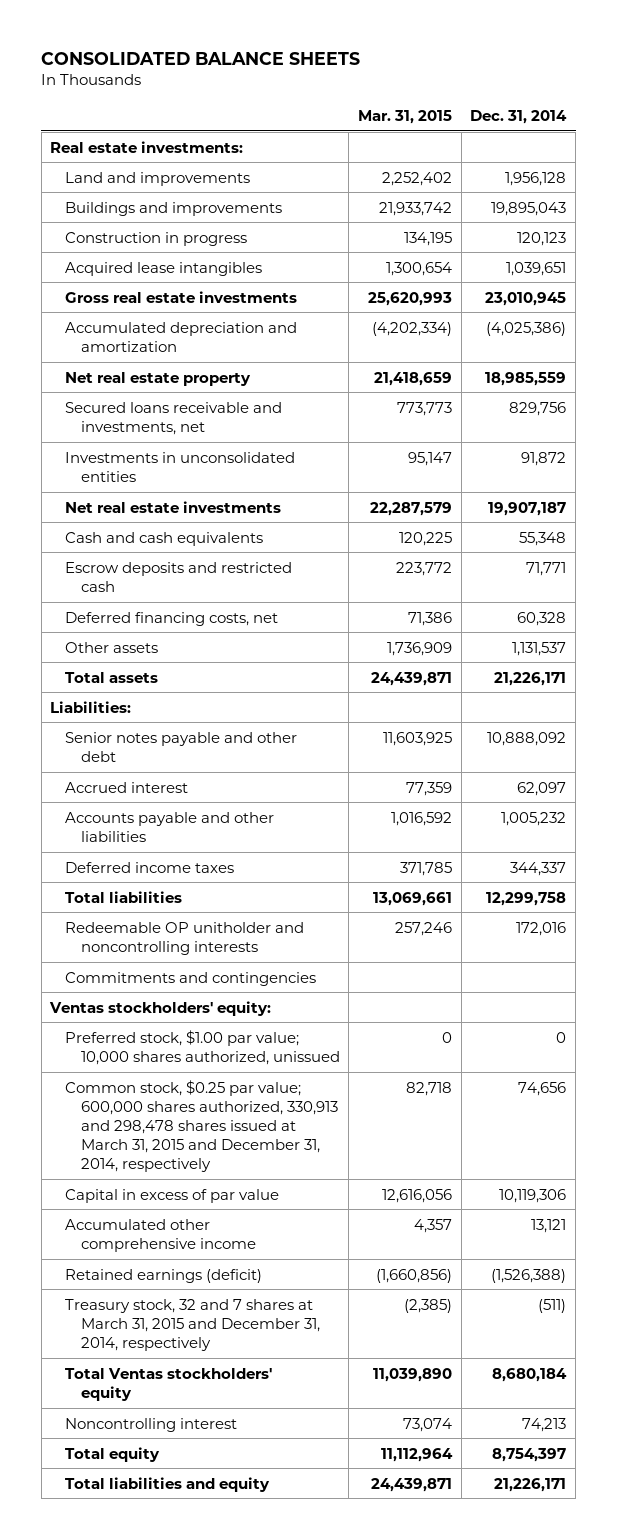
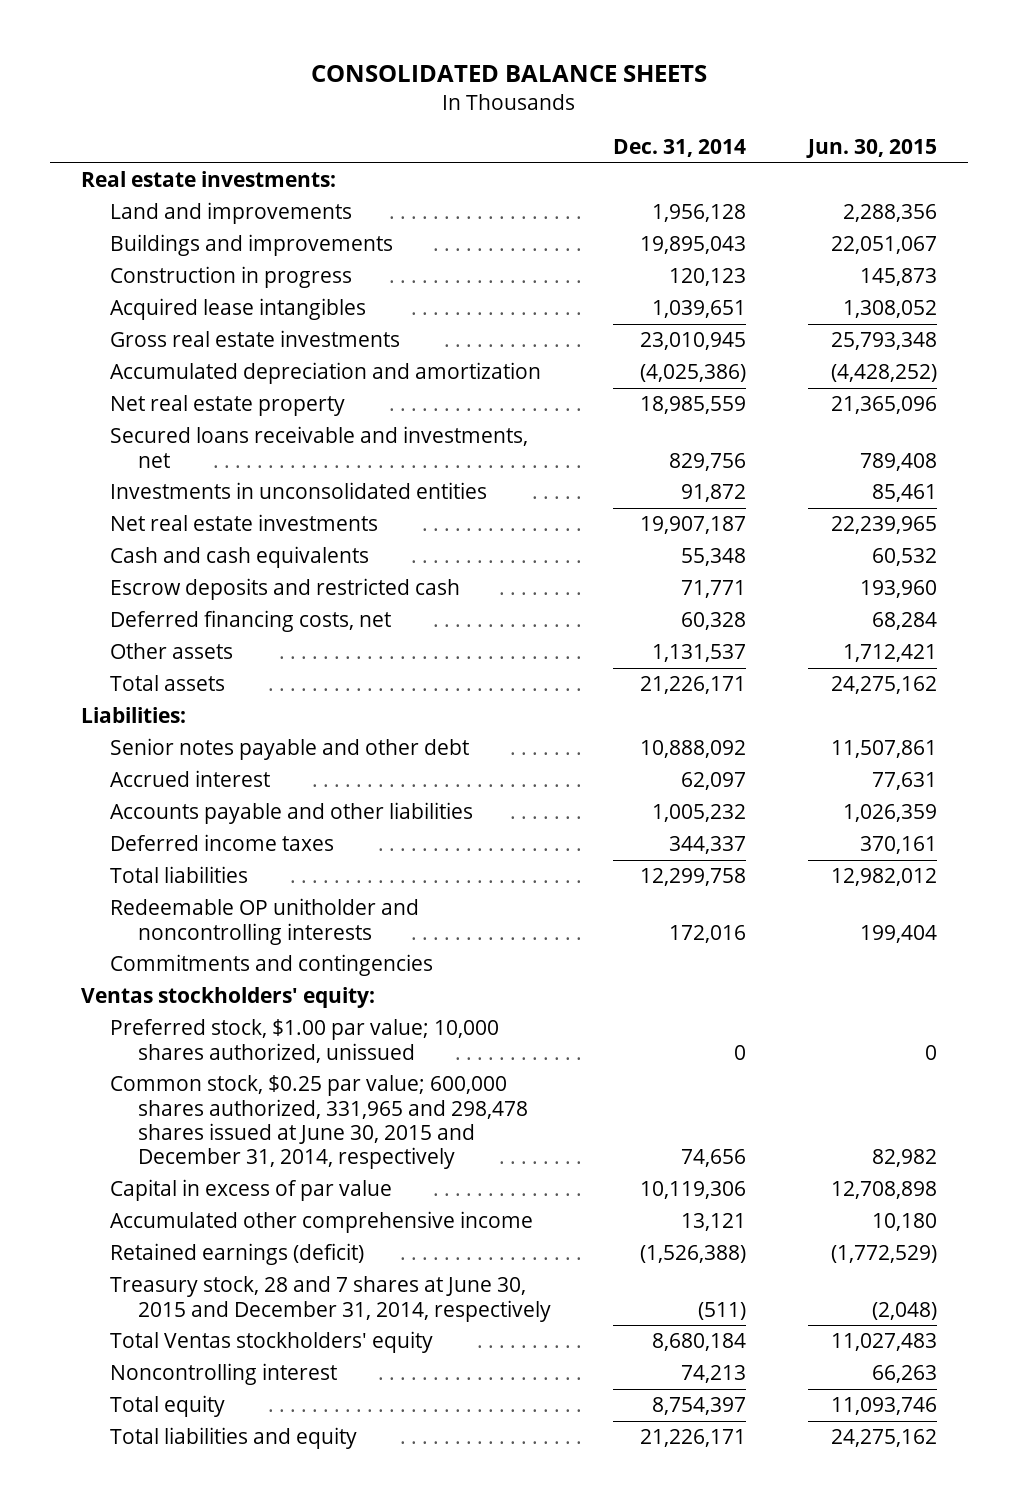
[357,109,452,124] Mar. 31, 2015 -> none
none -> [805,139,937,159] Jun. 30, 2015
[65,1079,338,1173] Common stock, $0.25 par value; 600,000 shares authorized, 330,913 and 298,478 shares issued at March 31, 2015 and December 31, 2014, respectively -> [109,1075,529,1169] Common stock, $0.25 par value; 600,000 shares authorized, 331,965 and 298,478 shares issued at June 30, 2015 and December 31, 2014, respectively
[65,1298,320,1351] Treasury stock, 32 and 7 shares at March 31, 2015 and December 31, 2014, respectively -> [109,1276,552,1322] Treasury stock, 28 and 7 shares at June 30, 2015 and December 31, 2014, respectively

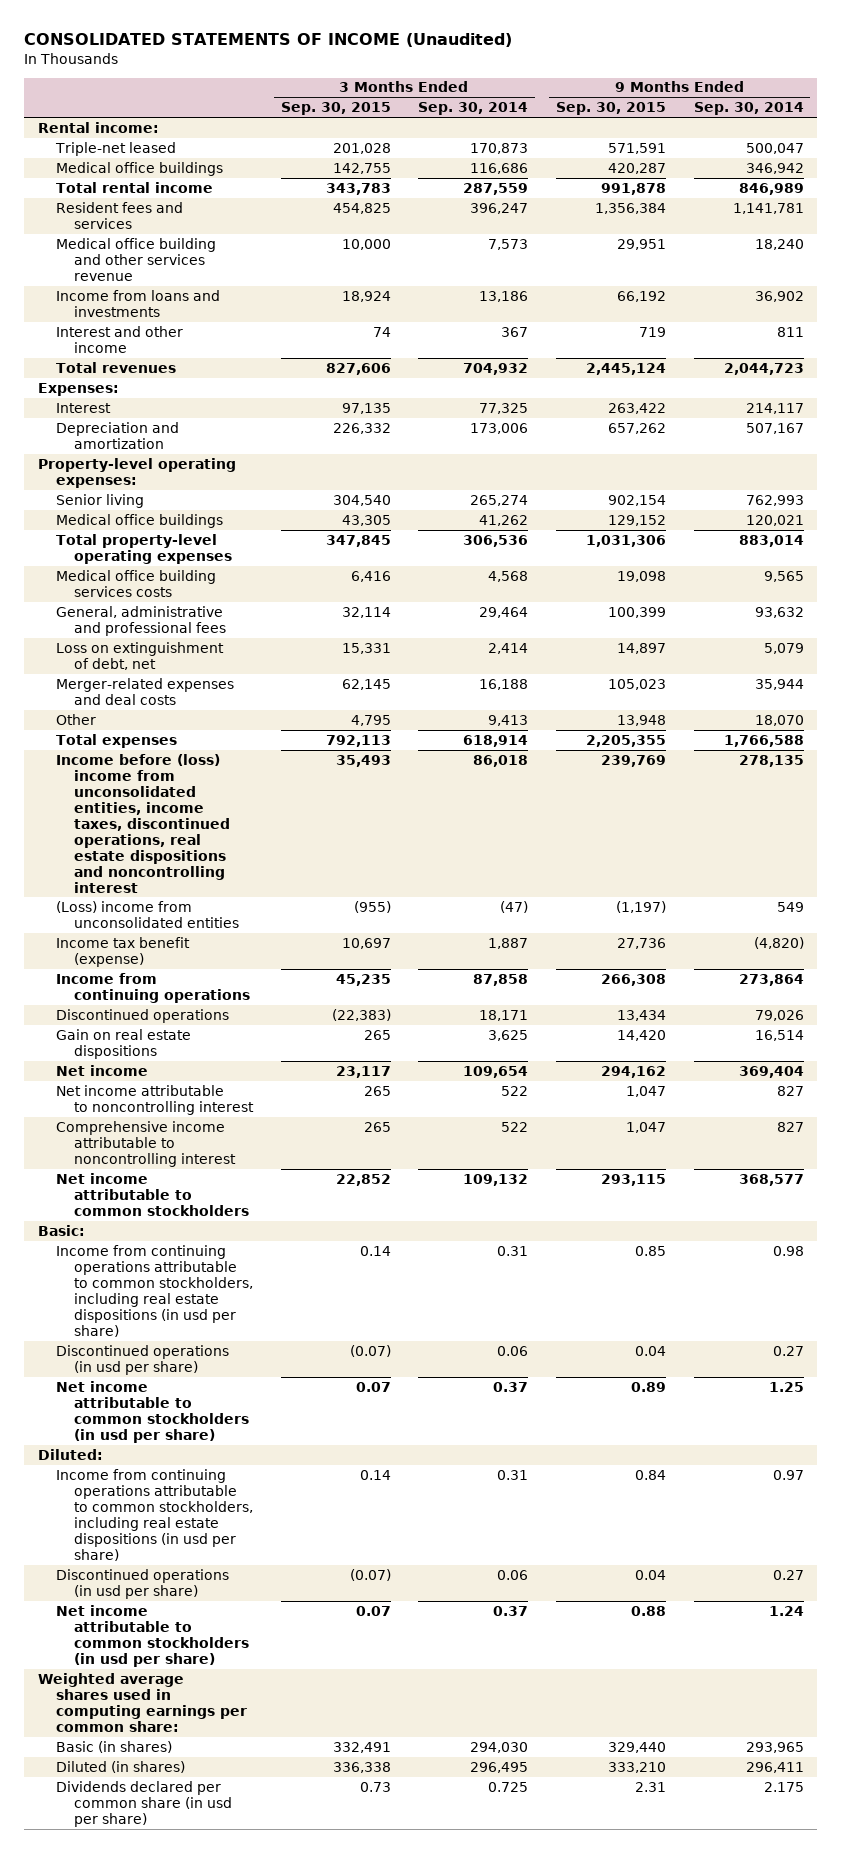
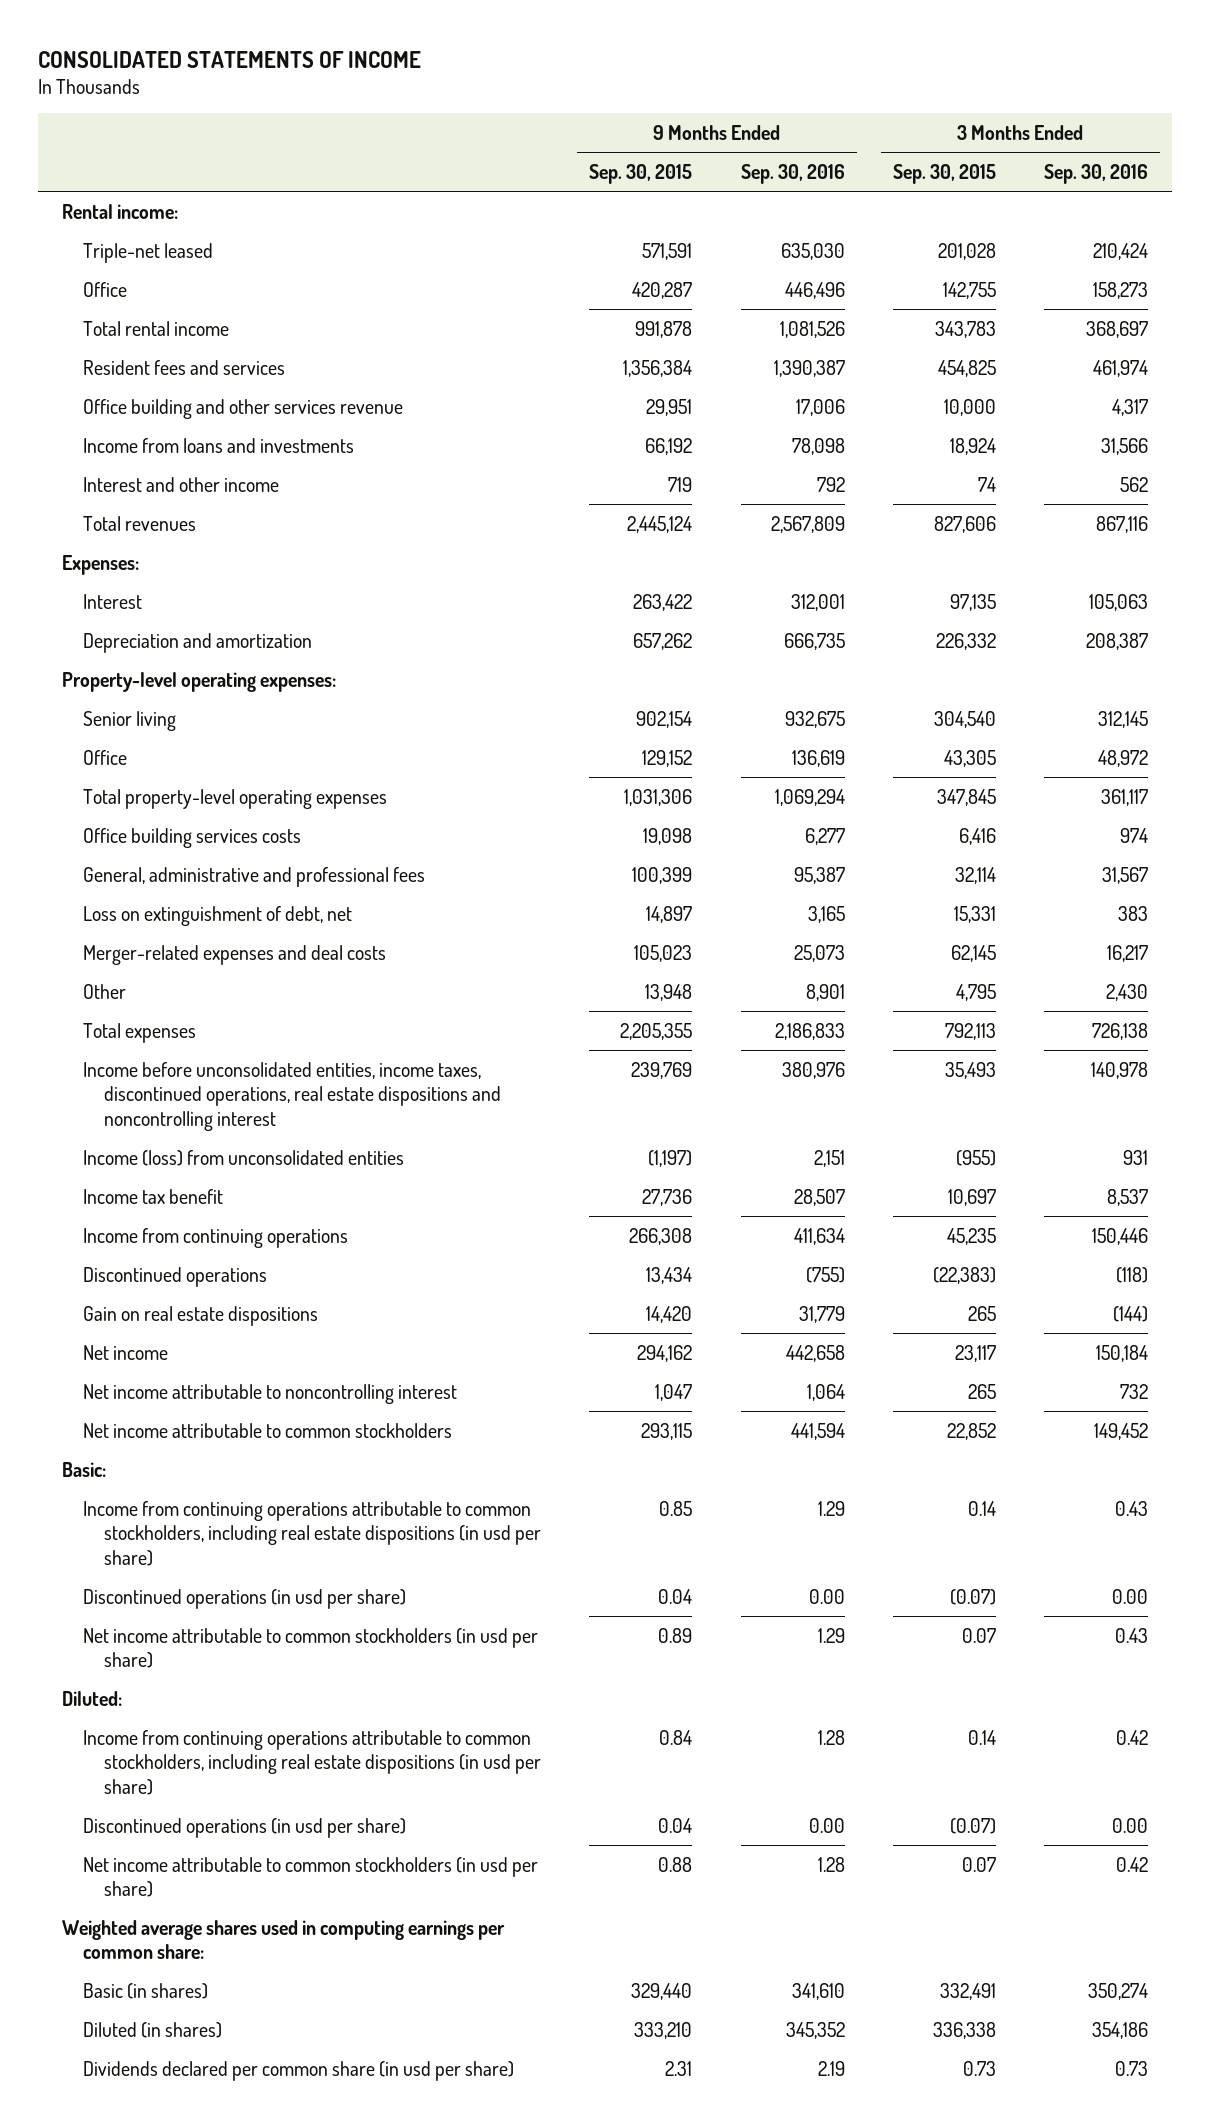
[24,33,513,48] CONSOLIDATED STATEMENTS OF INCOME (Unaudited) -> [37,50,421,68] CONSOLIDATED STATEMENTS OF INCOME
[418,102,529,116] Sep. 30, 2014 -> none
[693,102,804,116] Sep. 30, 2014 -> none
none -> [740,163,845,184] Sep. 30, 2016
none -> [1043,163,1148,184] Sep. 30, 2016
[55,161,223,176] Medical office buildings -> [82,281,127,297] Office
[55,237,216,281] Medical office building and other services revenue -> [82,398,403,419] Office building and other services revenue
[55,513,223,528] Medical office buildings -> [82,749,127,765] Office
[55,569,216,597] Medical office building services costs -> [82,827,301,848] Office building services costs
[55,753,230,893] Income before (loss) income from unconsolidated entities, income taxes, discontinued operations, real estate dispositions and noncontrolling interest -> [82,1061,502,1131] Income before unconsolidated entities, income taxes, discontinued operations, real estate dispositions and noncontrolling interest
[55,900,239,928] (Loss) income from unconsolidated entities -> [82,1149,404,1166] Income (loss) from unconsolidated entities
[55,936,190,967] Income tax benefit (expense) -> [82,1188,223,1204] Income tax benefit
[55,1120,236,1167] Comprehensive income attributable to noncontrolling interest -> none

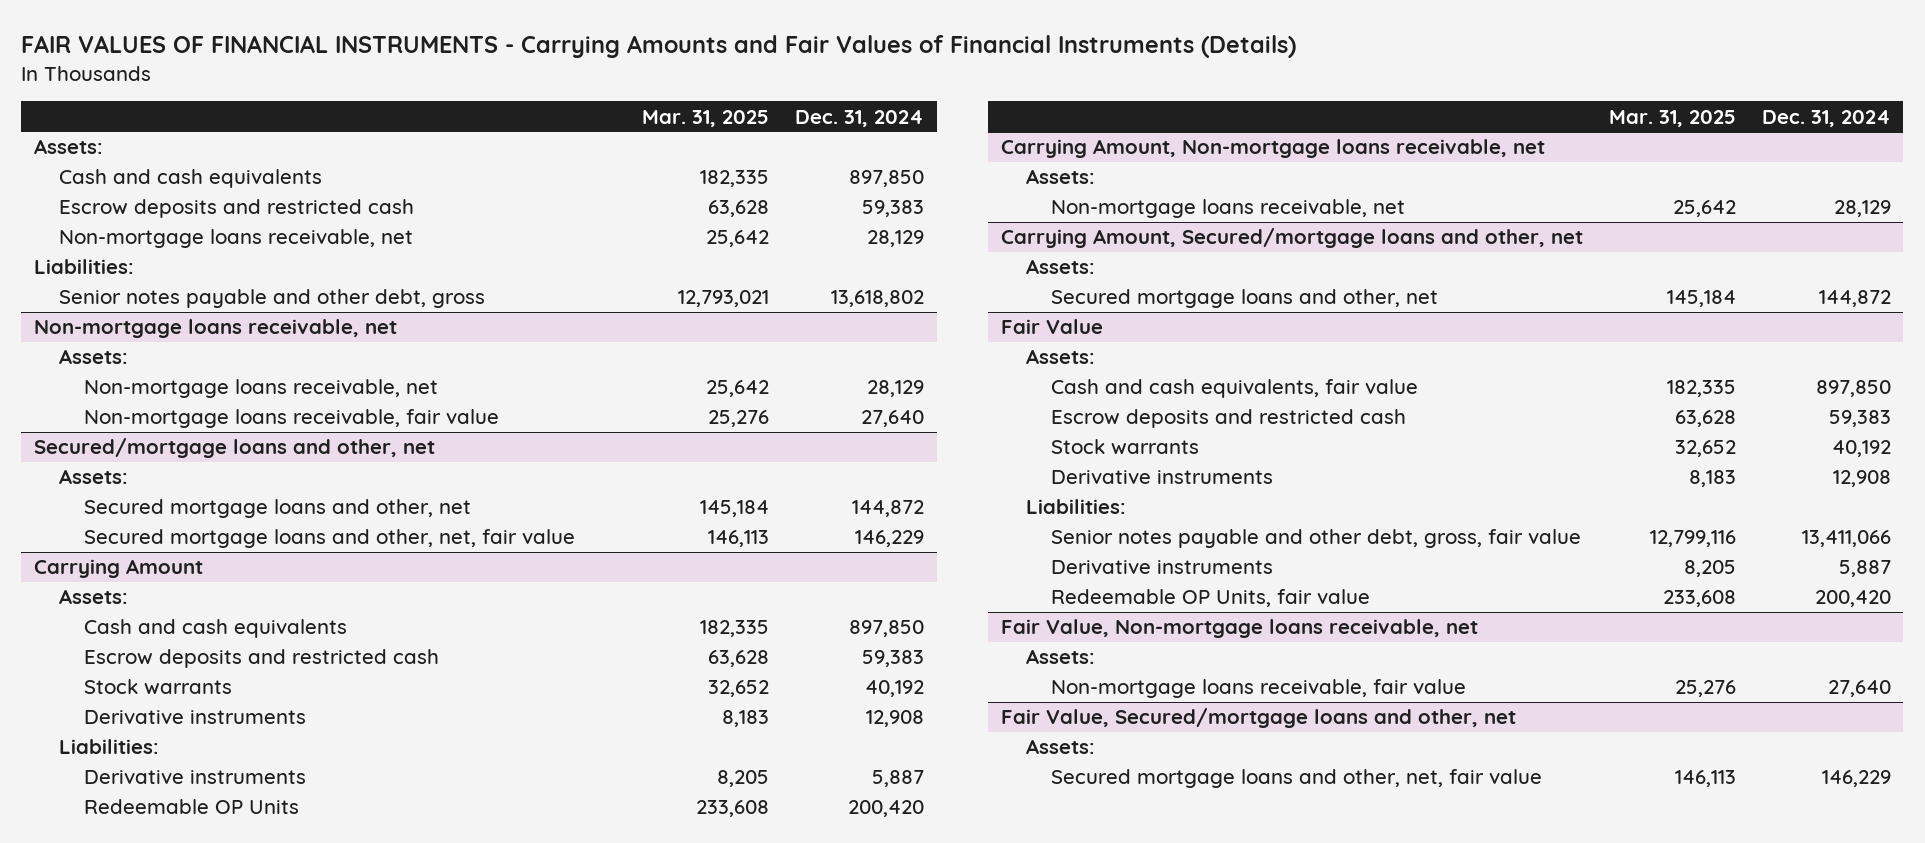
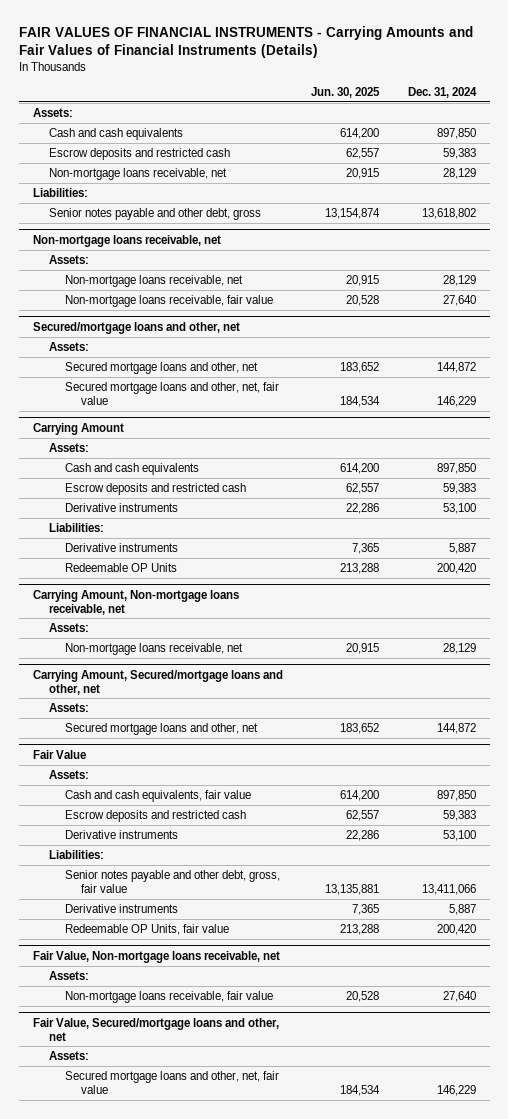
[641,109,769,127] Mar. 31, 2025 -> none
none -> [311,87,381,99] Jun. 30, 2025
[84,679,233,696] Stock warrants -> none
[865,710,924,728] 12,908 -> [442,502,476,514] 53,100
[1051,439,1200,456] Stock warrants -> none
[1832,470,1891,488] 12,908 -> [442,829,476,841] 53,100

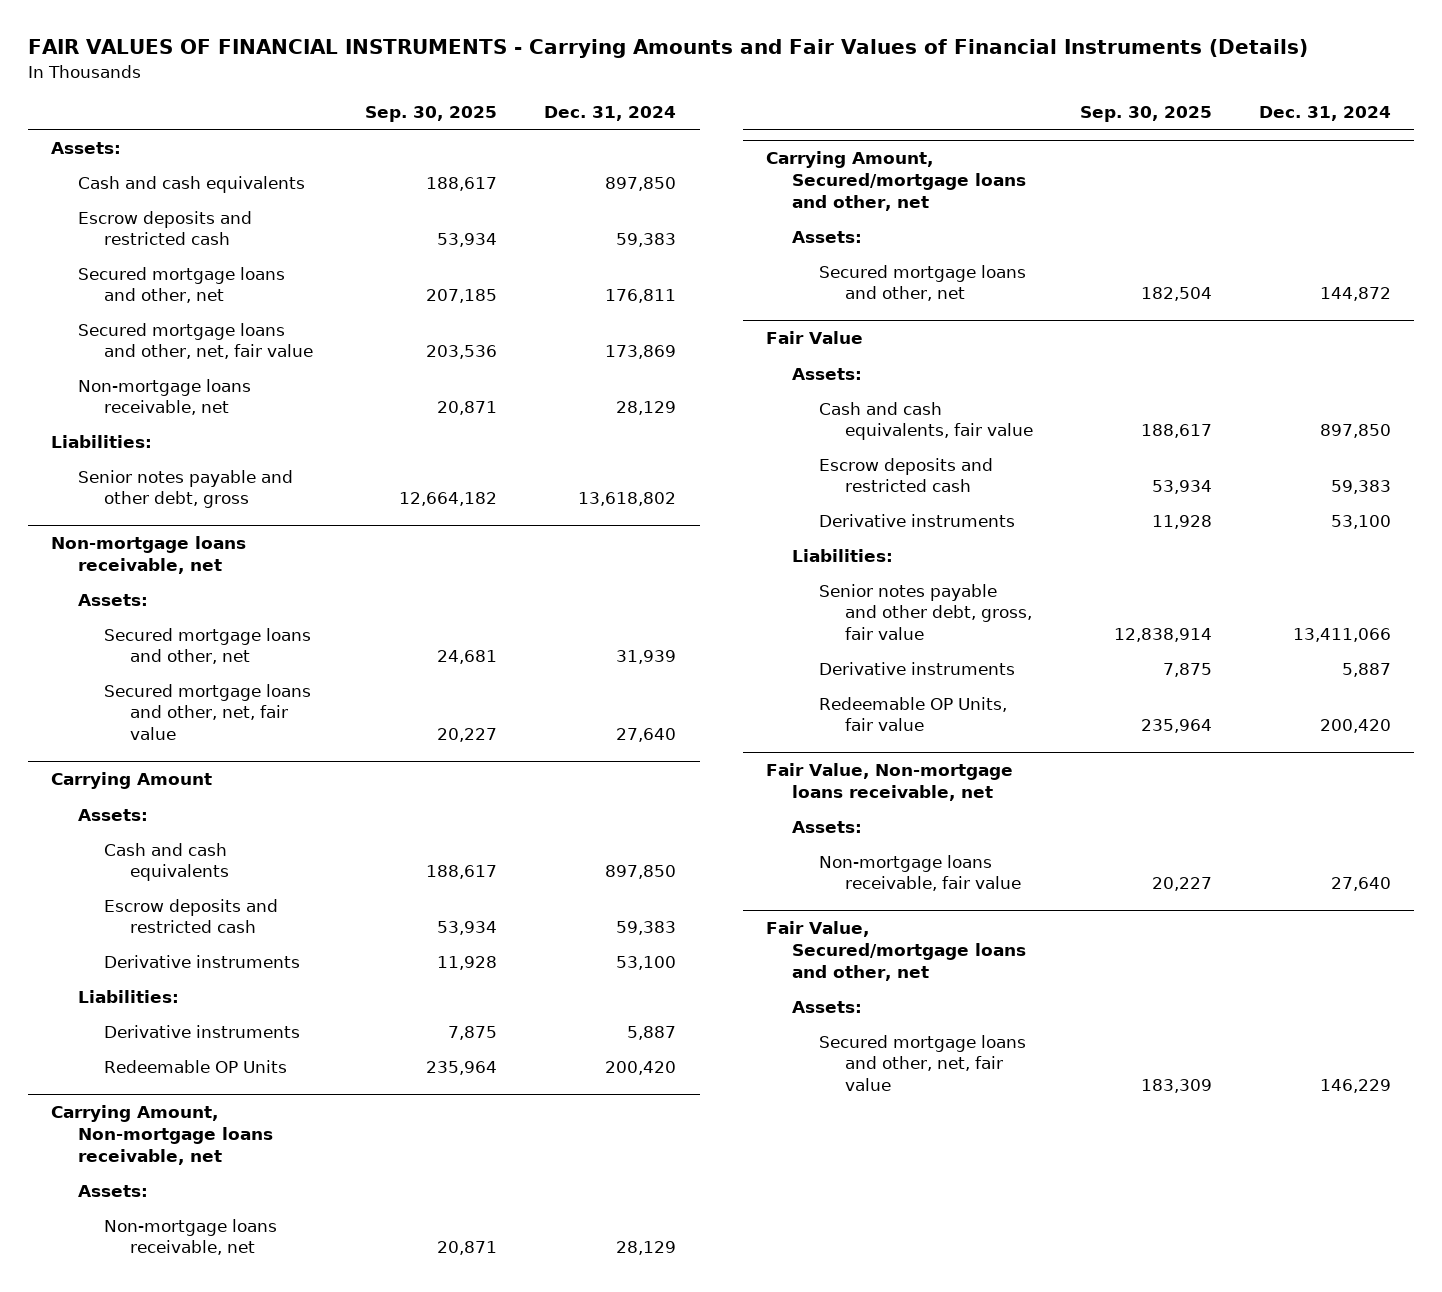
[311,87,381,99] Jun. 30, 2025 -> none
none -> [365,106,498,123] Sep. 30, 2025
none -> [77,266,285,304] Secured mortgage loans and other, net
none -> [77,322,314,360] Secured mortgage loans and other, net, fair value
[64,274,243,287] Non-mortgage loans receivable, net -> none
[64,294,273,307] Non-mortgage loans receivable, fair value -> none
[32,321,240,334] Secured/mortgage loans and other, net -> none
[48,341,89,351] Assets: -> none
[436,361,476,373] 144,872 -> [616,650,677,665] 31,939
[436,395,476,407] 146,229 -> [616,727,677,742] 27,640

